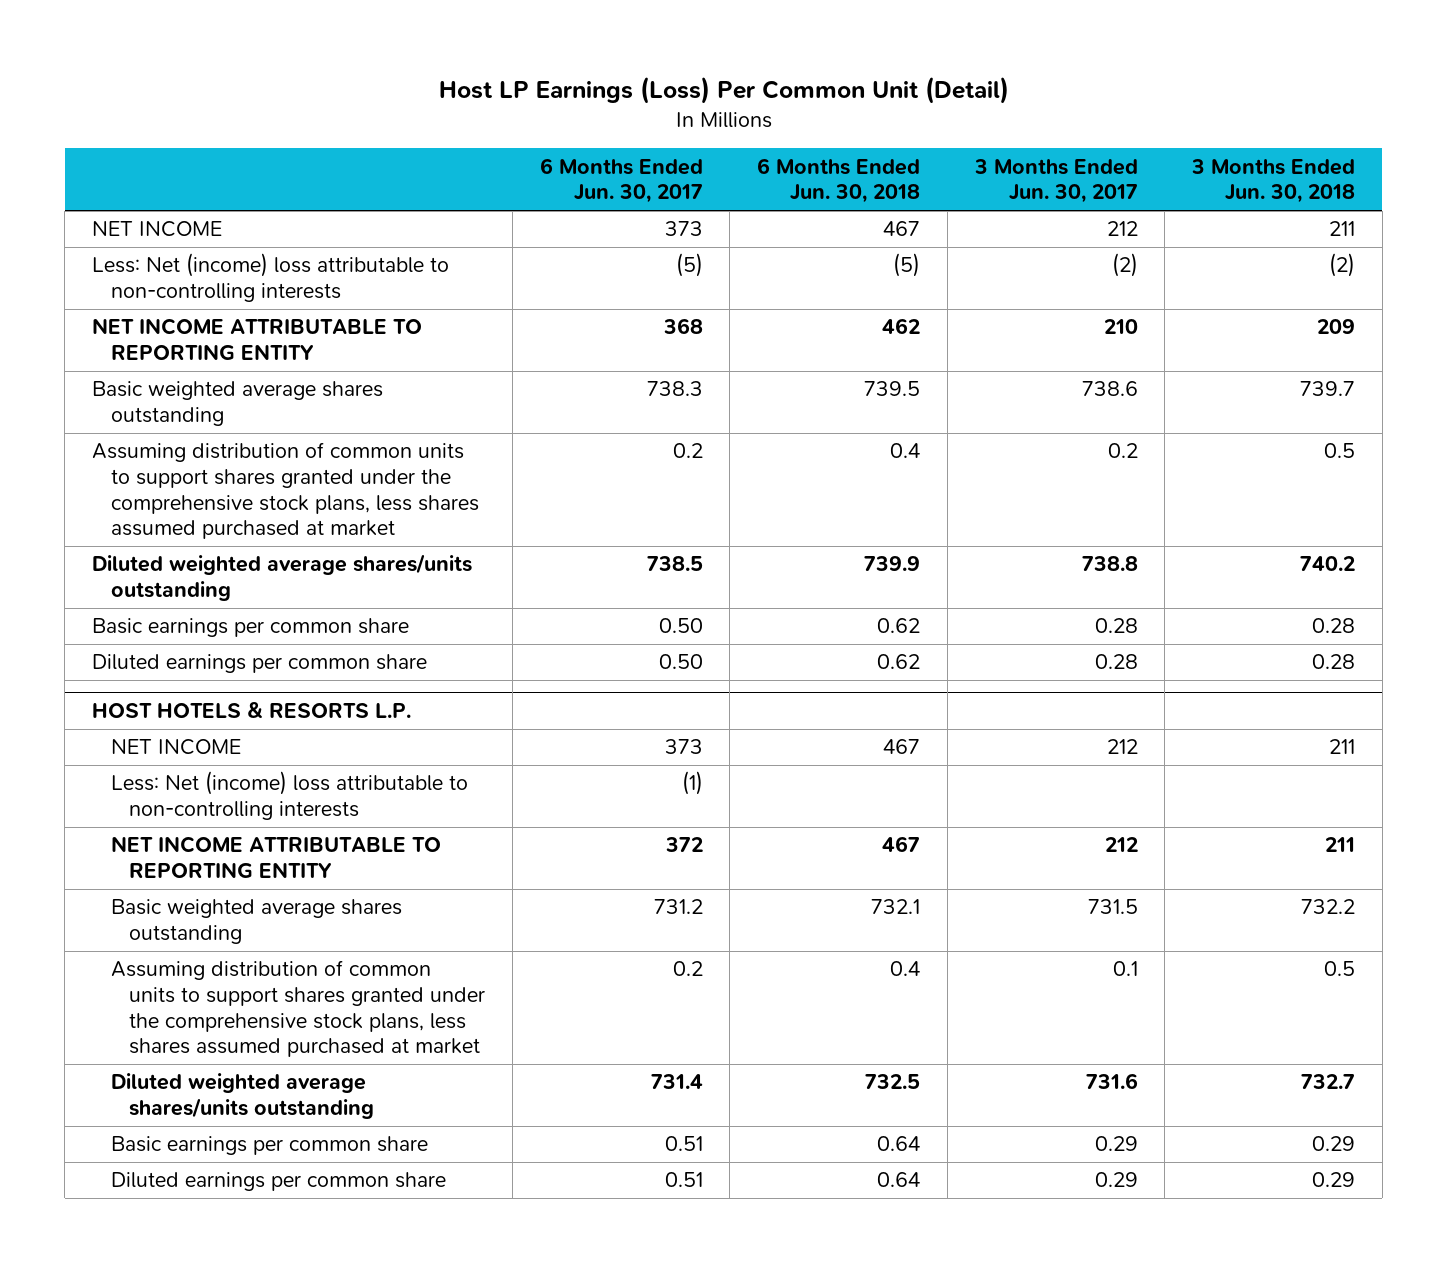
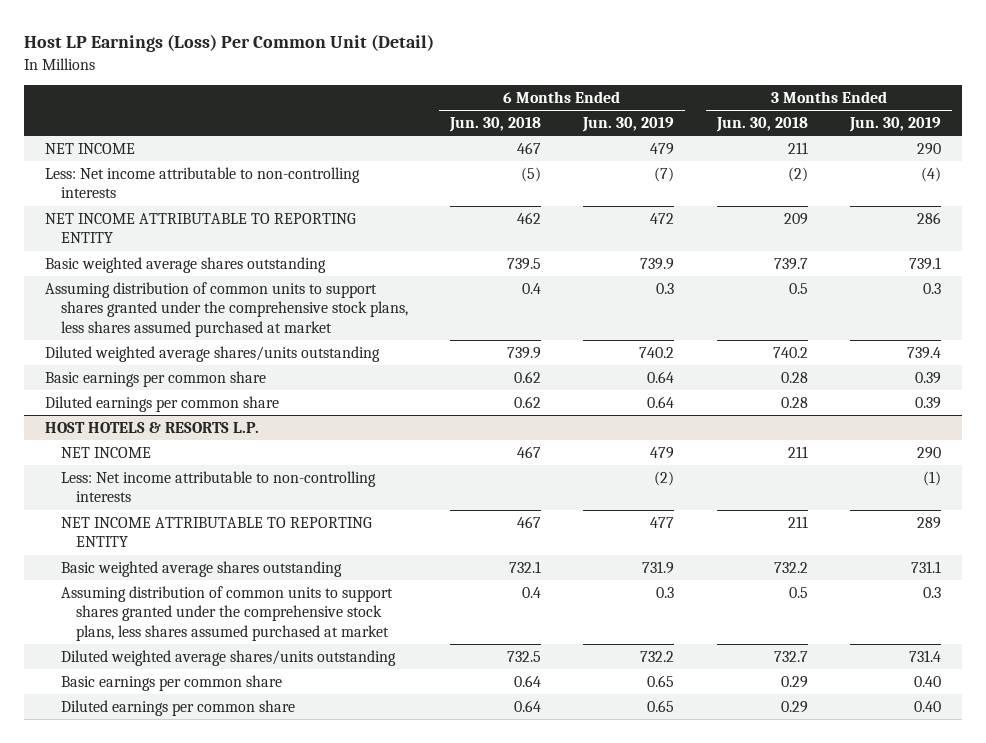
[539,157,703,204] 6 Months Ended Jun. 30, 2017 -> none
[973,158,1138,204] 3 Months Ended Jun. 30, 2017 -> none
none -> [582,117,675,133] Jun. 30, 2019
none -> [849,117,942,133] Jun. 30, 2019
[92,253,450,303] Less: Net (income) loss attributable to non-controlling interests -> [45,166,361,199] Less: Net income attributable to non-controlling interests
[110,771,468,821] Less: Net (income) loss attributable to non-controlling interests -> [60,470,376,503] Less: Net income attributable to non-controlling interests

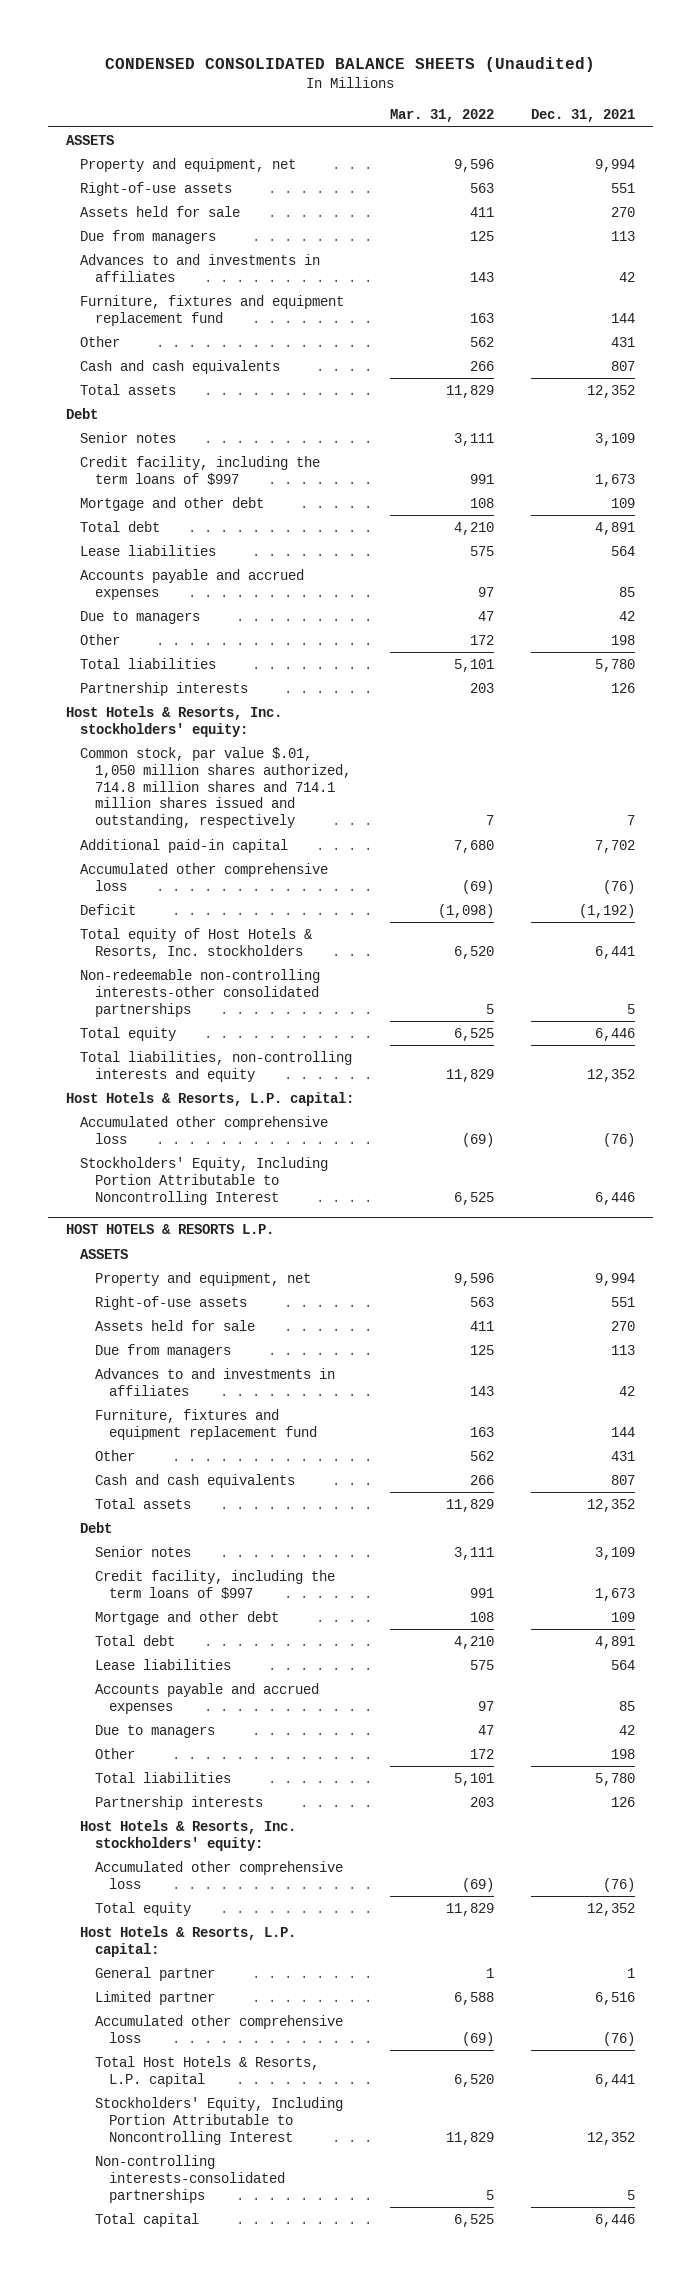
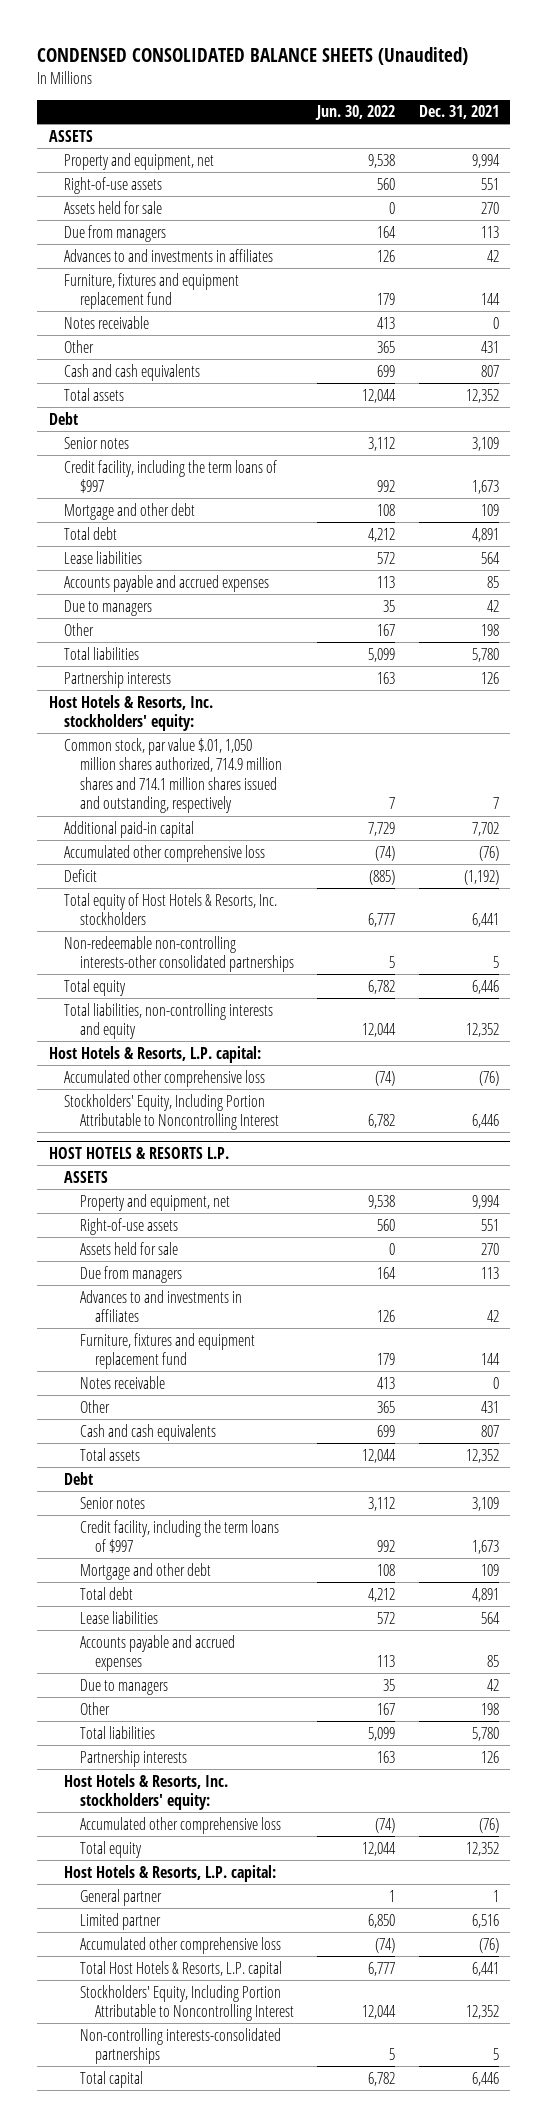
[390,109,495,123] Mar. 31, 2022 -> none
none -> [315,105,396,121] Jun. 30, 2022
none -> [64,315,150,329] Notes receivable
[80,746,351,829] Common stock, par value $.01, 1,050 million shares authorized, 714.8 million shares and 714.1 million shares issued and outstanding, respectively -> [64,737,282,814] Common stock, par value $.01, 1,050 million shares authorized, 714.9 million shares and 714.1 million shares issued and outstanding, respectively
none -> [79,1375,165,1389] Notes receivable

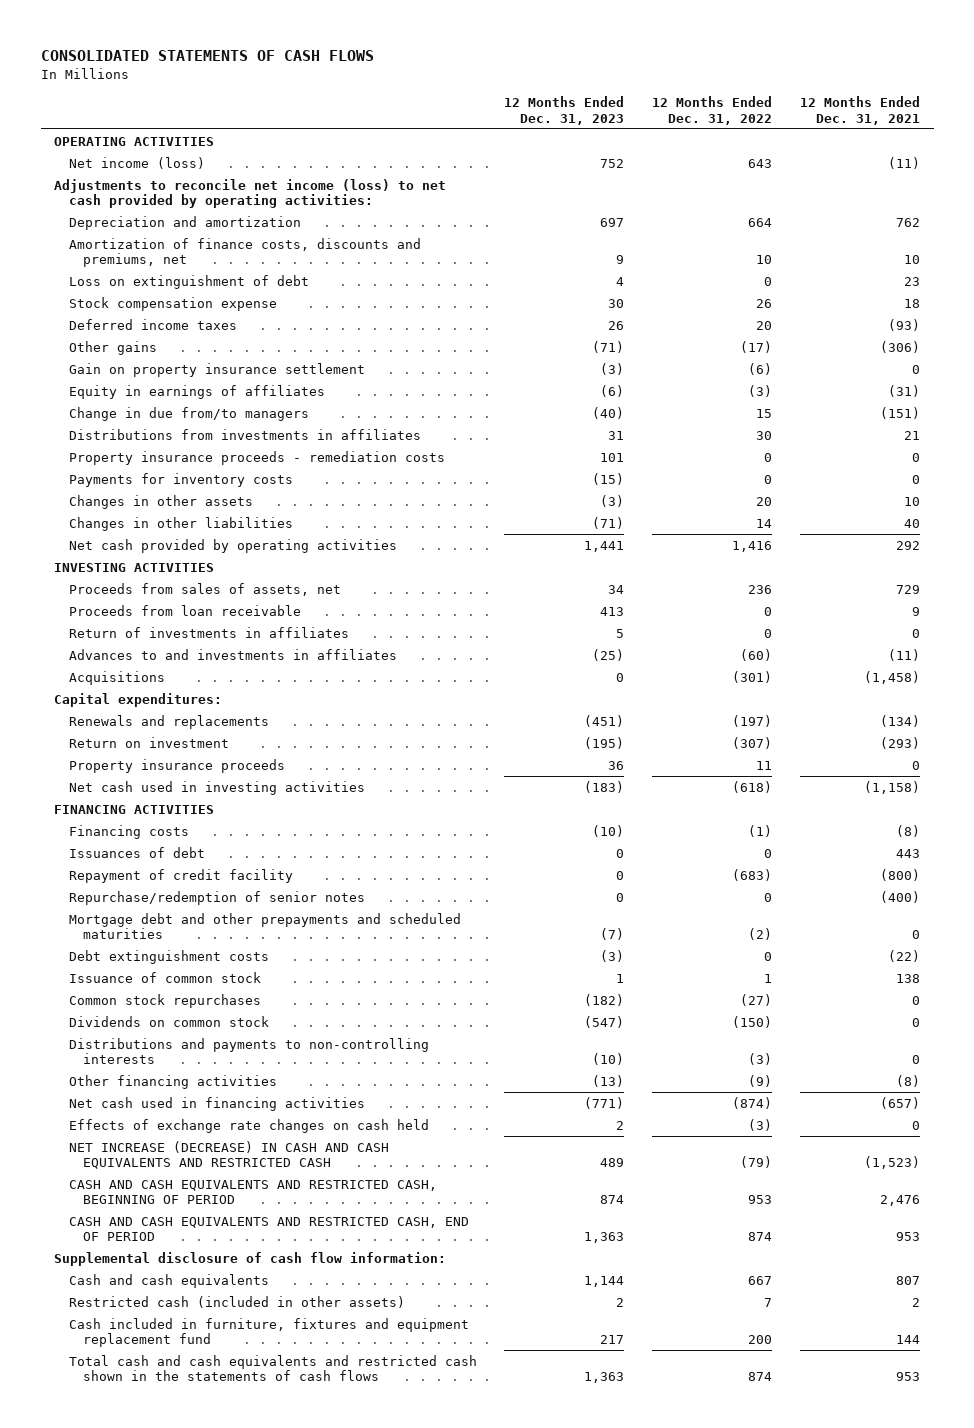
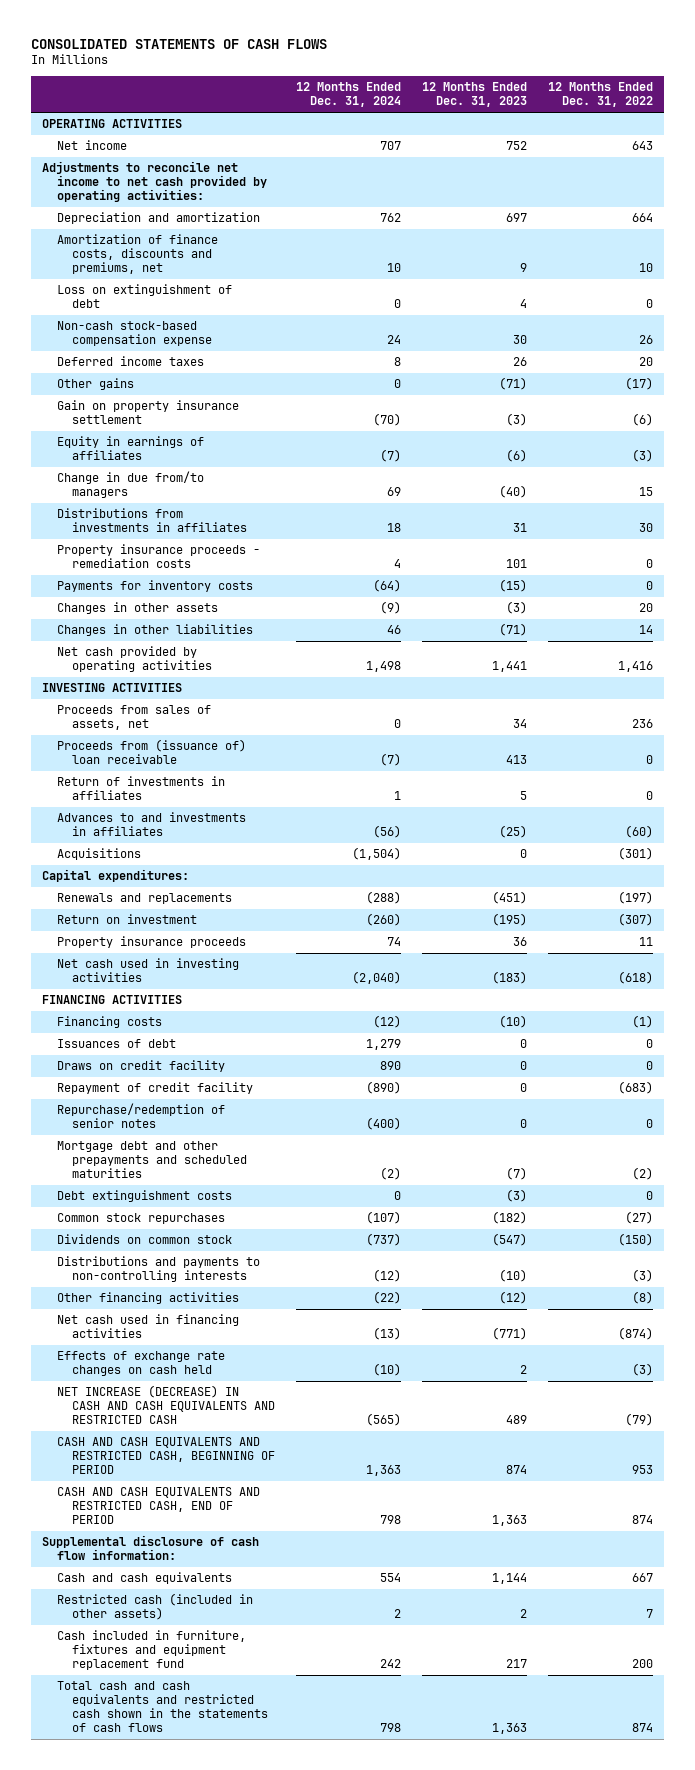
[799,96,920,125] 12 Months Ended Dec. 31, 2021 -> none
none -> [296,82,402,108] 12 Months Ended Dec. 31, 2024
[68,156,205,169] Net income (loss) -> [56,140,127,151] Net income
[54,178,447,208] Adjustments to reconcile net income (loss) to net cash provided by operating activities: -> [41,161,267,203] Adjustments to reconcile net income to net cash provided by operating activities:
[68,296,277,311] Stock compensation expense -> [56,321,213,347] Non-cash stock-based compensation expense
[68,604,301,616] Proceeds from loan receivable -> [56,739,246,765] Proceeds from (issuance of) loan receivable
none -> [56,1060,225,1073] Draws on credit facility
[68,971,261,983] Issuance of common stock -> none
[592,1074,625,1087] (13) -> [499,1291,528,1305] (12)
[748,1074,773,1087] (9) -> [632,1291,654,1305] (8)

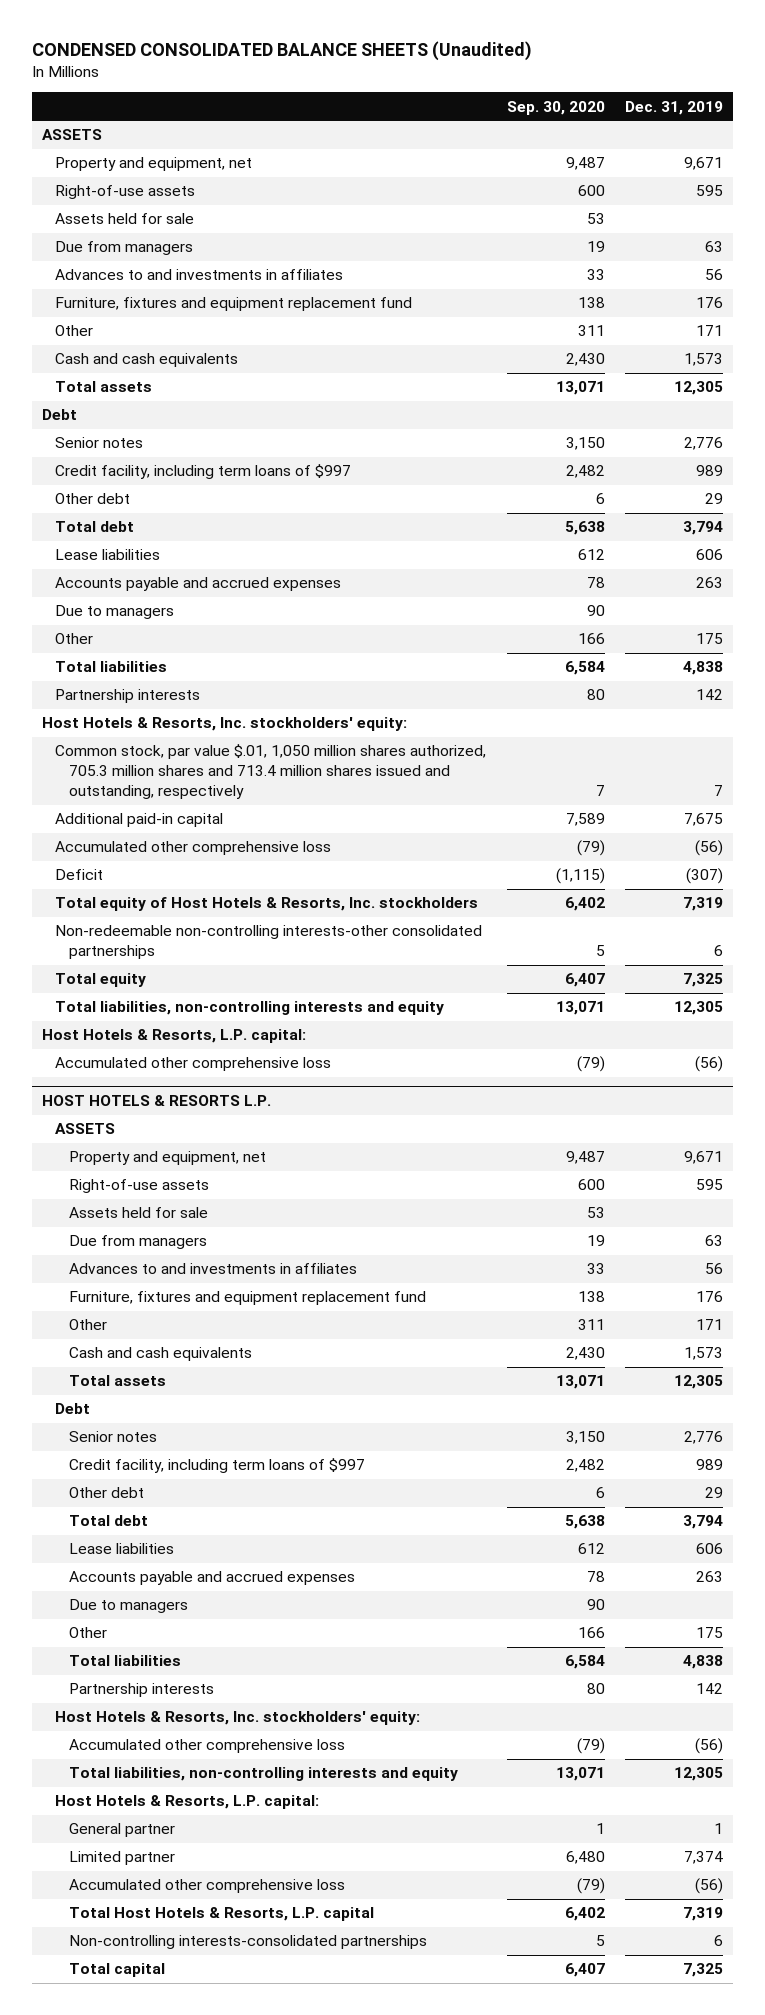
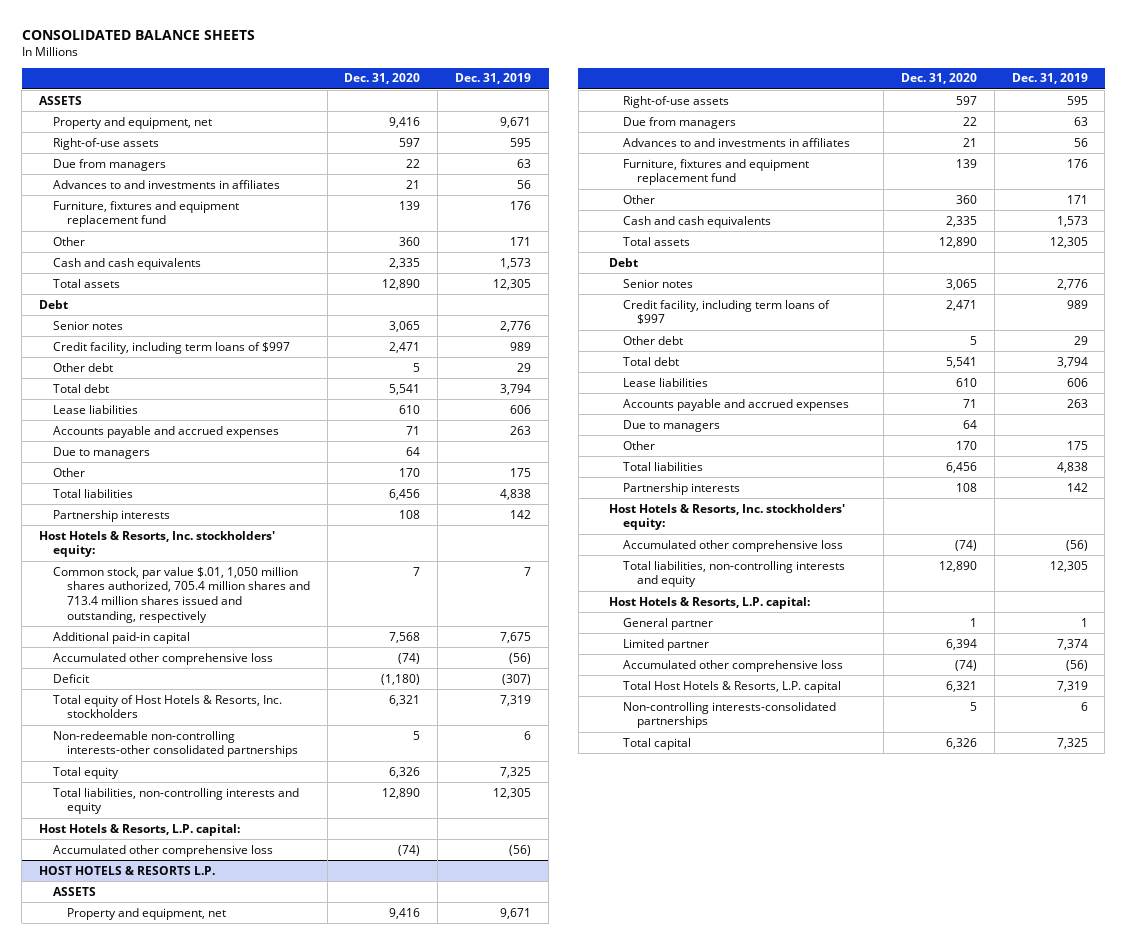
[31,41,532,62] CONDENSED CONSOLIDATED BALANCE SHEETS (Unaudited) -> [21,29,255,40] CONSOLIDATED BALANCE SHEETS
[506,100,605,115] Sep. 30, 2020 -> none
none -> [344,73,421,85] Dec. 31, 2020
[55,213,195,225] Assets held for sale -> none
[55,744,487,800] Common stock, par value $.01, 1,050 million shares authorized, 705.3 million shares and 713.4 million shares issued and outstanding, respectively -> [52,566,310,623] Common stock, par value $.01, 1,050 million shares authorized, 705.4 million shares and 713.4 million shares issued and outstanding, respectively
[68,1207,208,1219] Assets held for sale -> none

